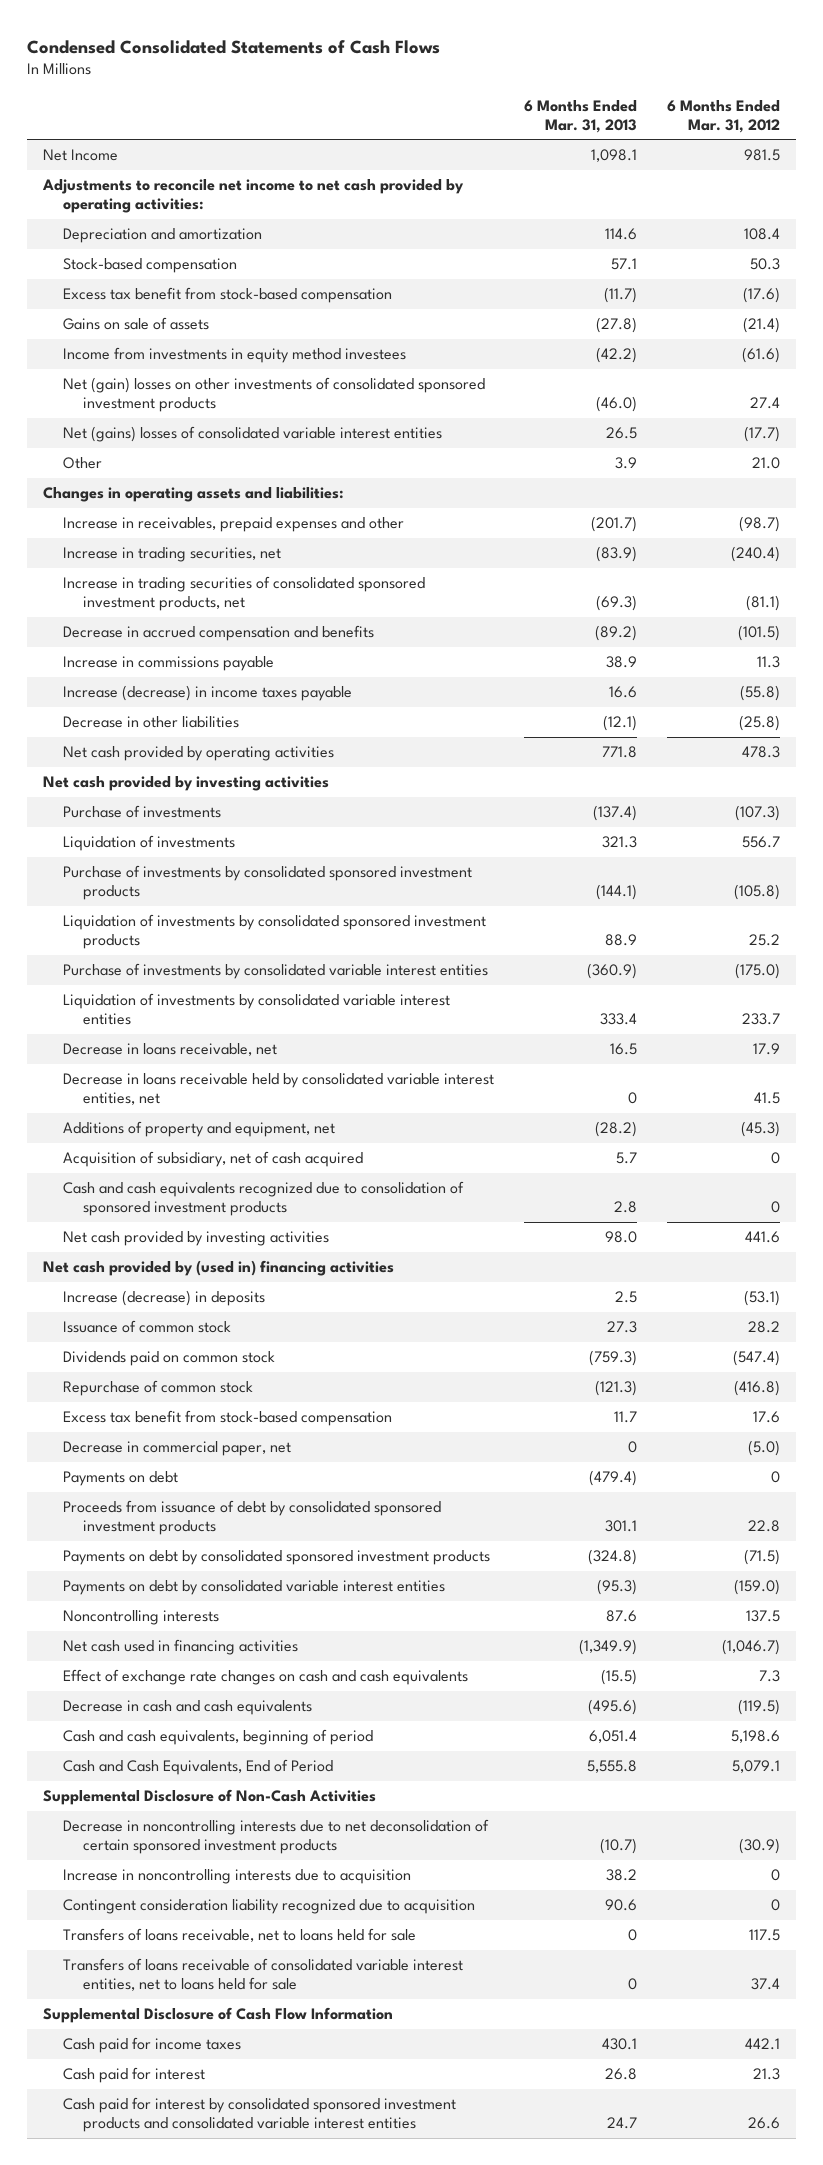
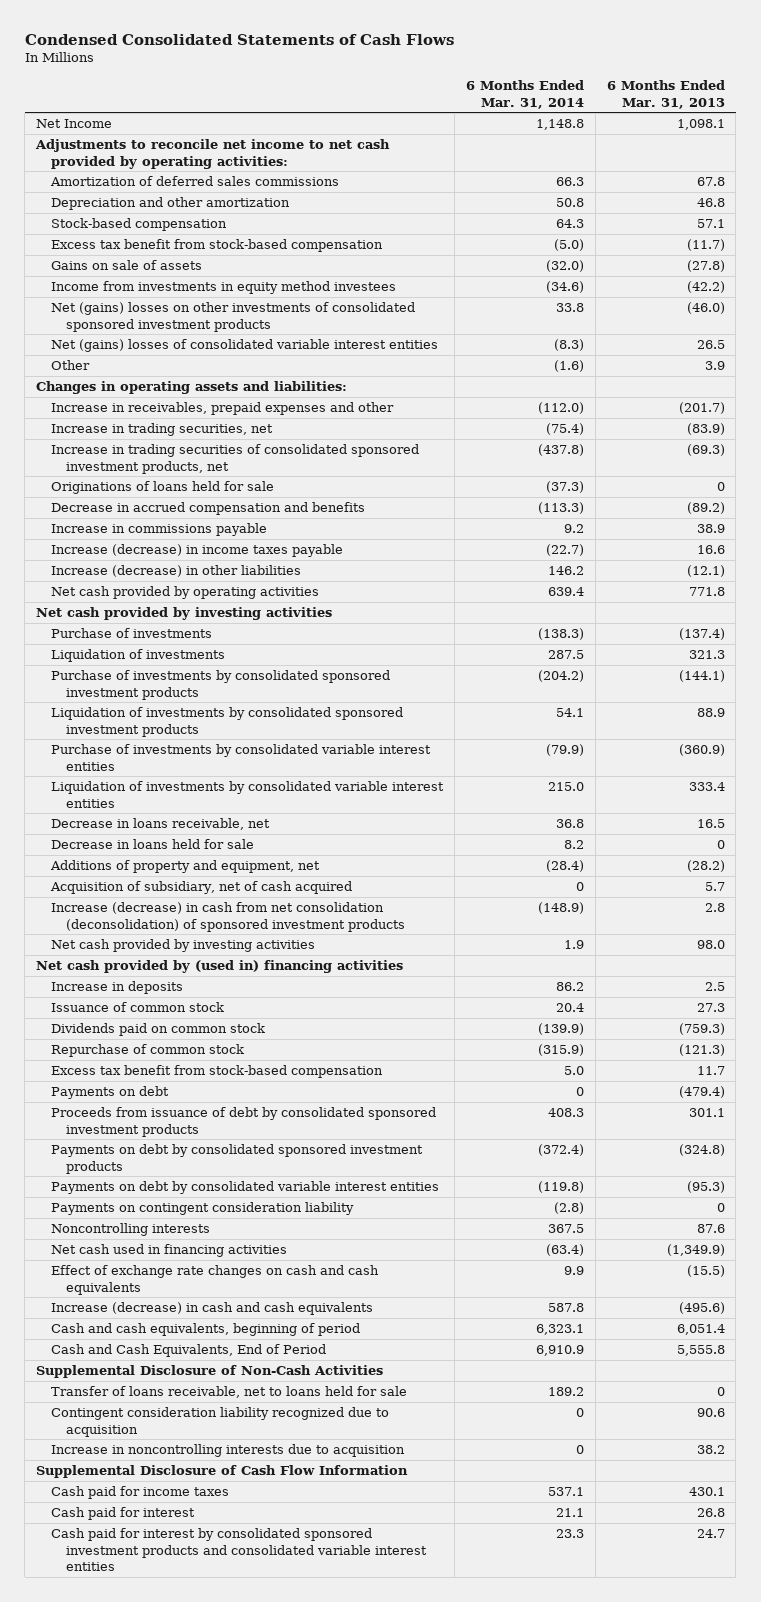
[667,99,781,133] 6 Months Ended Mar. 31, 2012 -> none
none -> [465,80,584,109] 6 Months Ended Mar. 31, 2014
none -> [50,176,340,187] Amortization of deferred sales commissions
[62,228,262,244] Depreciation and amortization -> [51,197,291,211] Depreciation and other amortization
[605,228,638,241] 114.6 -> [696,198,725,208] 46.8
[62,377,485,413] Net (gain) losses on other investments of consolidated sponsored investment products -> [51,302,416,332] Net (gains) losses on other investments of consolidated sponsored investment products
none -> [51,481,275,495] Originations of loans held for sale
[62,716,239,729] Decrease in other liabilities -> [51,565,302,578] Increase (decrease) in other liabilities
[62,1073,494,1106] Decrease in loans receivable held by consolidated variable interest entities, net -> none
none -> [51,839,255,850] Decrease in loans held for sale
[62,1181,464,1217] Cash and cash equivalents recognized due to consolidation of sponsored investment products -> [51,902,406,932] Increase (decrease) in cash from net consolidation (deconsolidation) of sponsored investment products
[62,1290,265,1307] Increase (decrease) in deposits -> [51,981,184,995] Increase in deposits
[62,1441,291,1457] Decrease in commercial paper, net -> none
none -> [51,1202,355,1216] Payments on contingent consideration liability
[62,1700,312,1716] Decrease in cash and cash equivalents -> [51,1302,374,1316] Increase (decrease) in cash and cash equivalents
[62,1819,489,1855] Decrease in noncontrolling interests due to net deconsolidation of certain sponsored investment products -> none
none -> [51,1386,408,1399] Transfer of loans receivable, net to loans held for sale
[62,1928,416,1943] Transfers of loans receivable, net to loans held for sale -> none
[62,1958,463,1992] Transfers of loans receivable of consolidated variable interest entities, net to loans held for sale -> none
[62,1869,411,1885] Increase in noncontrolling interests due to acquisition -> [51,1444,406,1458] Increase in noncontrolling interests due to acquisition

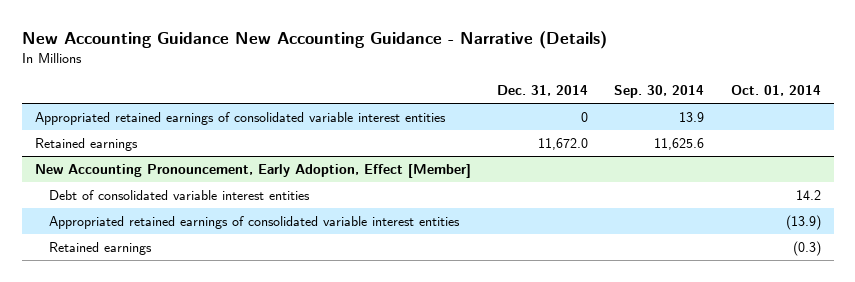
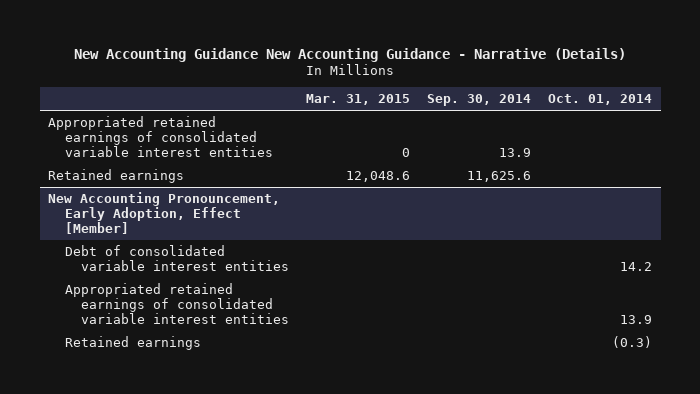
[497,84,589,96] Dec. 31, 2014 -> none
none -> [306,94,411,106] Mar. 31, 2015
[785,215,821,231] (13.9) -> [620,314,653,324] 13.9

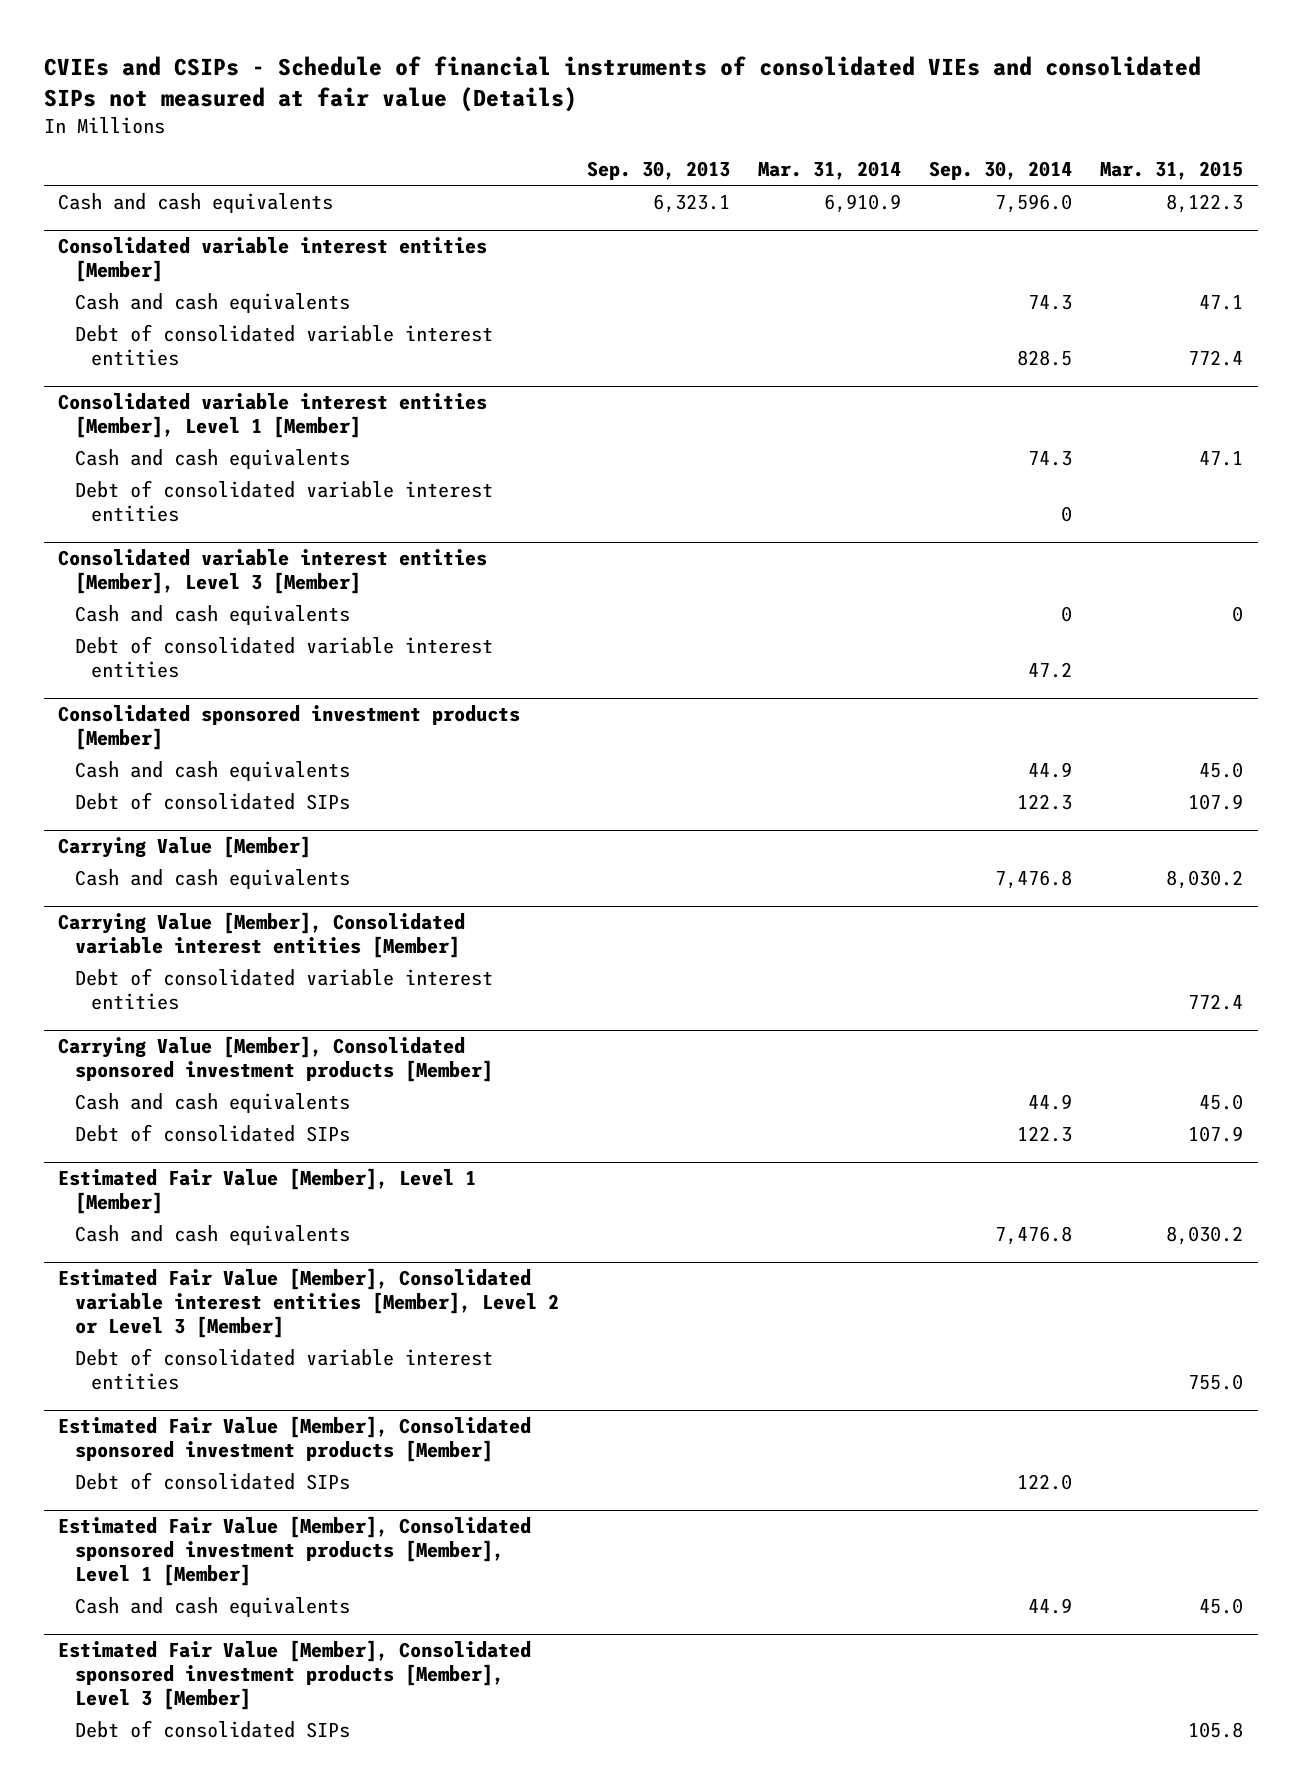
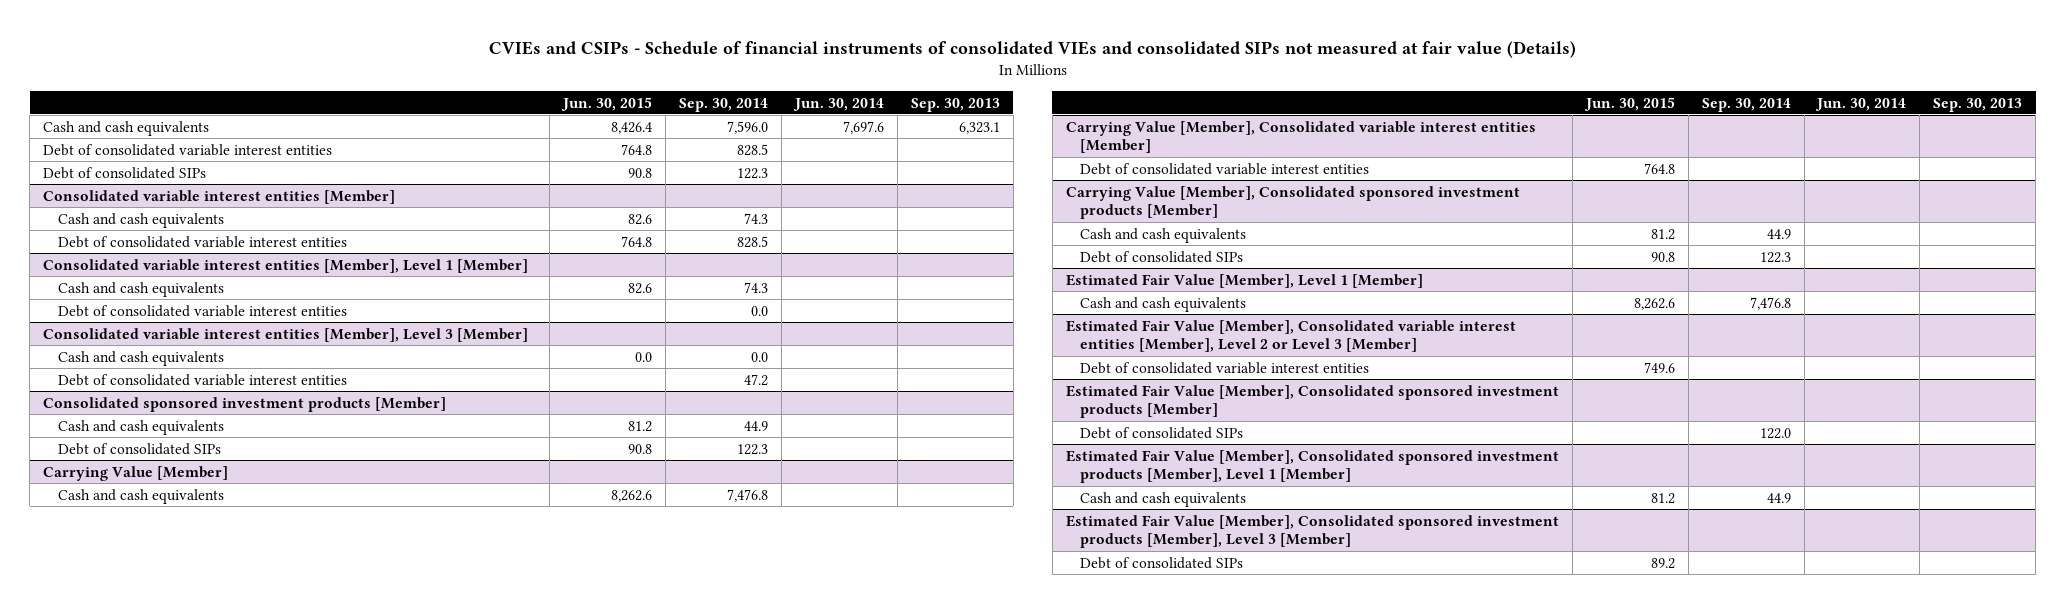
[758,161,902,181] Mar. 31, 2014 -> none
[1100,161,1244,181] Mar. 31, 2015 -> none
none -> [561,96,653,111] Jun. 30, 2015
none -> [792,97,884,111] Jun. 30, 2014
none -> [43,143,333,156] Debt of consolidated variable interest entities
none -> [43,166,207,179] Debt of consolidated SIPs
[1061,506,1073,523] 0 -> [750,305,768,316] 0.0
[1061,605,1073,622] 0 -> [750,351,768,362] 0.0

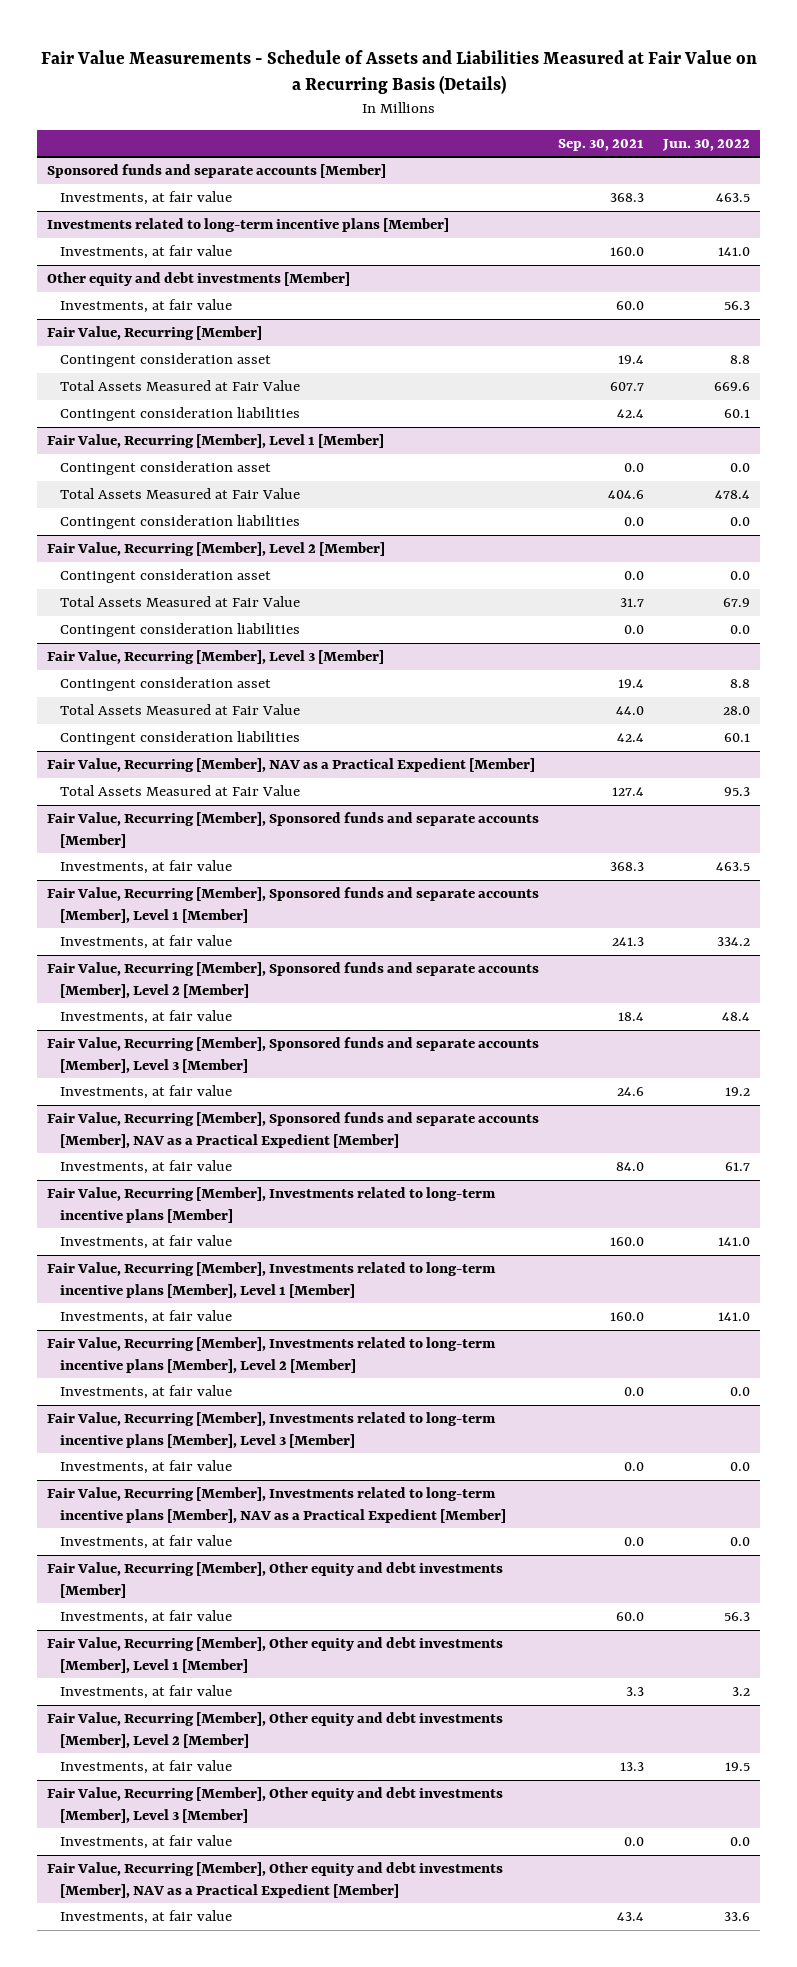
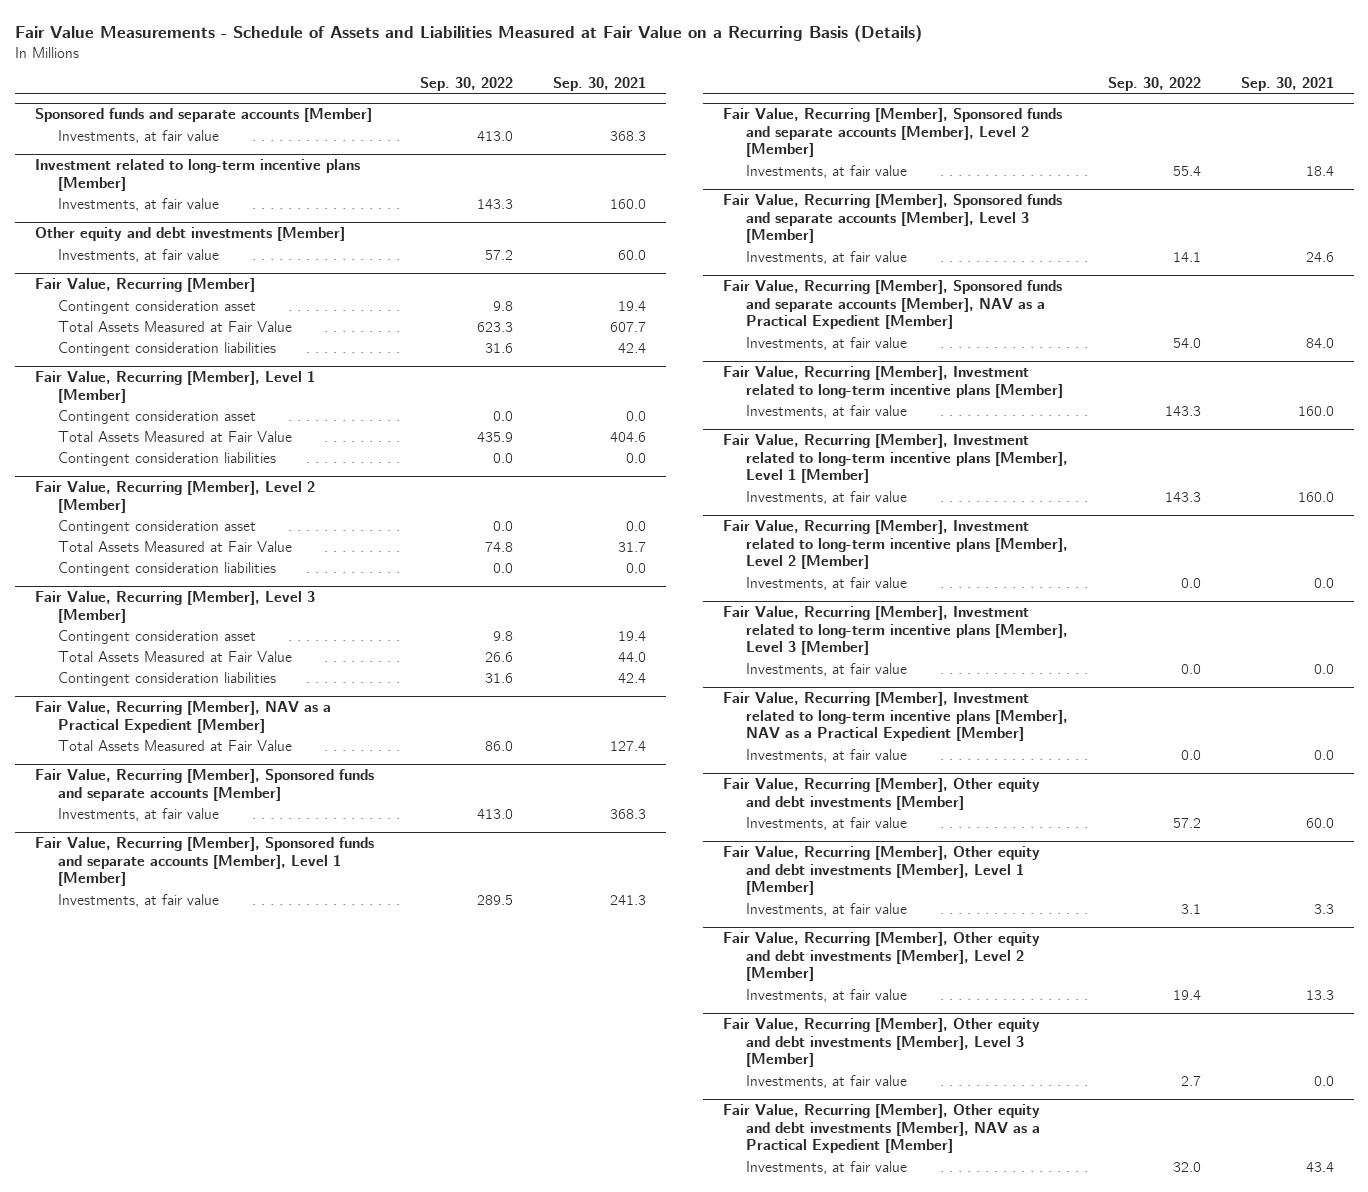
[662,138,751,151] Jun. 30, 2022 -> none
none -> [419,77,513,92] Sep. 30, 2022
[46,218,449,233] Investments related to long-term incentive plans [Member] -> [34,159,360,191] Investment related to long-term incentive plans [Member]
[46,1187,496,1223] Fair Value, Recurring [Member], Investments related to long-term incentive plans [Member] -> [722,366,1063,398] Fair Value, Recurring [Member], Investment related to long-term incentive plans [Member]
[46,1262,496,1298] Fair Value, Recurring [Member], Investments related to long-term incentive plans [Member], Level 1 [Member] -> [722,434,1068,484] Fair Value, Recurring [Member], Investment related to long-term incentive plans [Member], Level 1 [Member]
[46,1337,496,1373] Fair Value, Recurring [Member], Investments related to long-term incentive plans [Member], Level 2 [Member] -> [722,520,1068,570] Fair Value, Recurring [Member], Investment related to long-term incentive plans [Member], Level 2 [Member]
[46,1412,496,1448] Fair Value, Recurring [Member], Investments related to long-term incentive plans [Member], Level 3 [Member] -> [722,606,1068,656] Fair Value, Recurring [Member], Investment related to long-term incentive plans [Member], Level 3 [Member]
[46,1487,507,1523] Fair Value, Recurring [Member], Investments related to long-term incentive plans [Member], NAV as a Practical Expedient [Member] -> [722,692,1068,742] Fair Value, Recurring [Member], Investment related to long-term incentive plans [Member], NAV as a Practical Expedient [Member]

